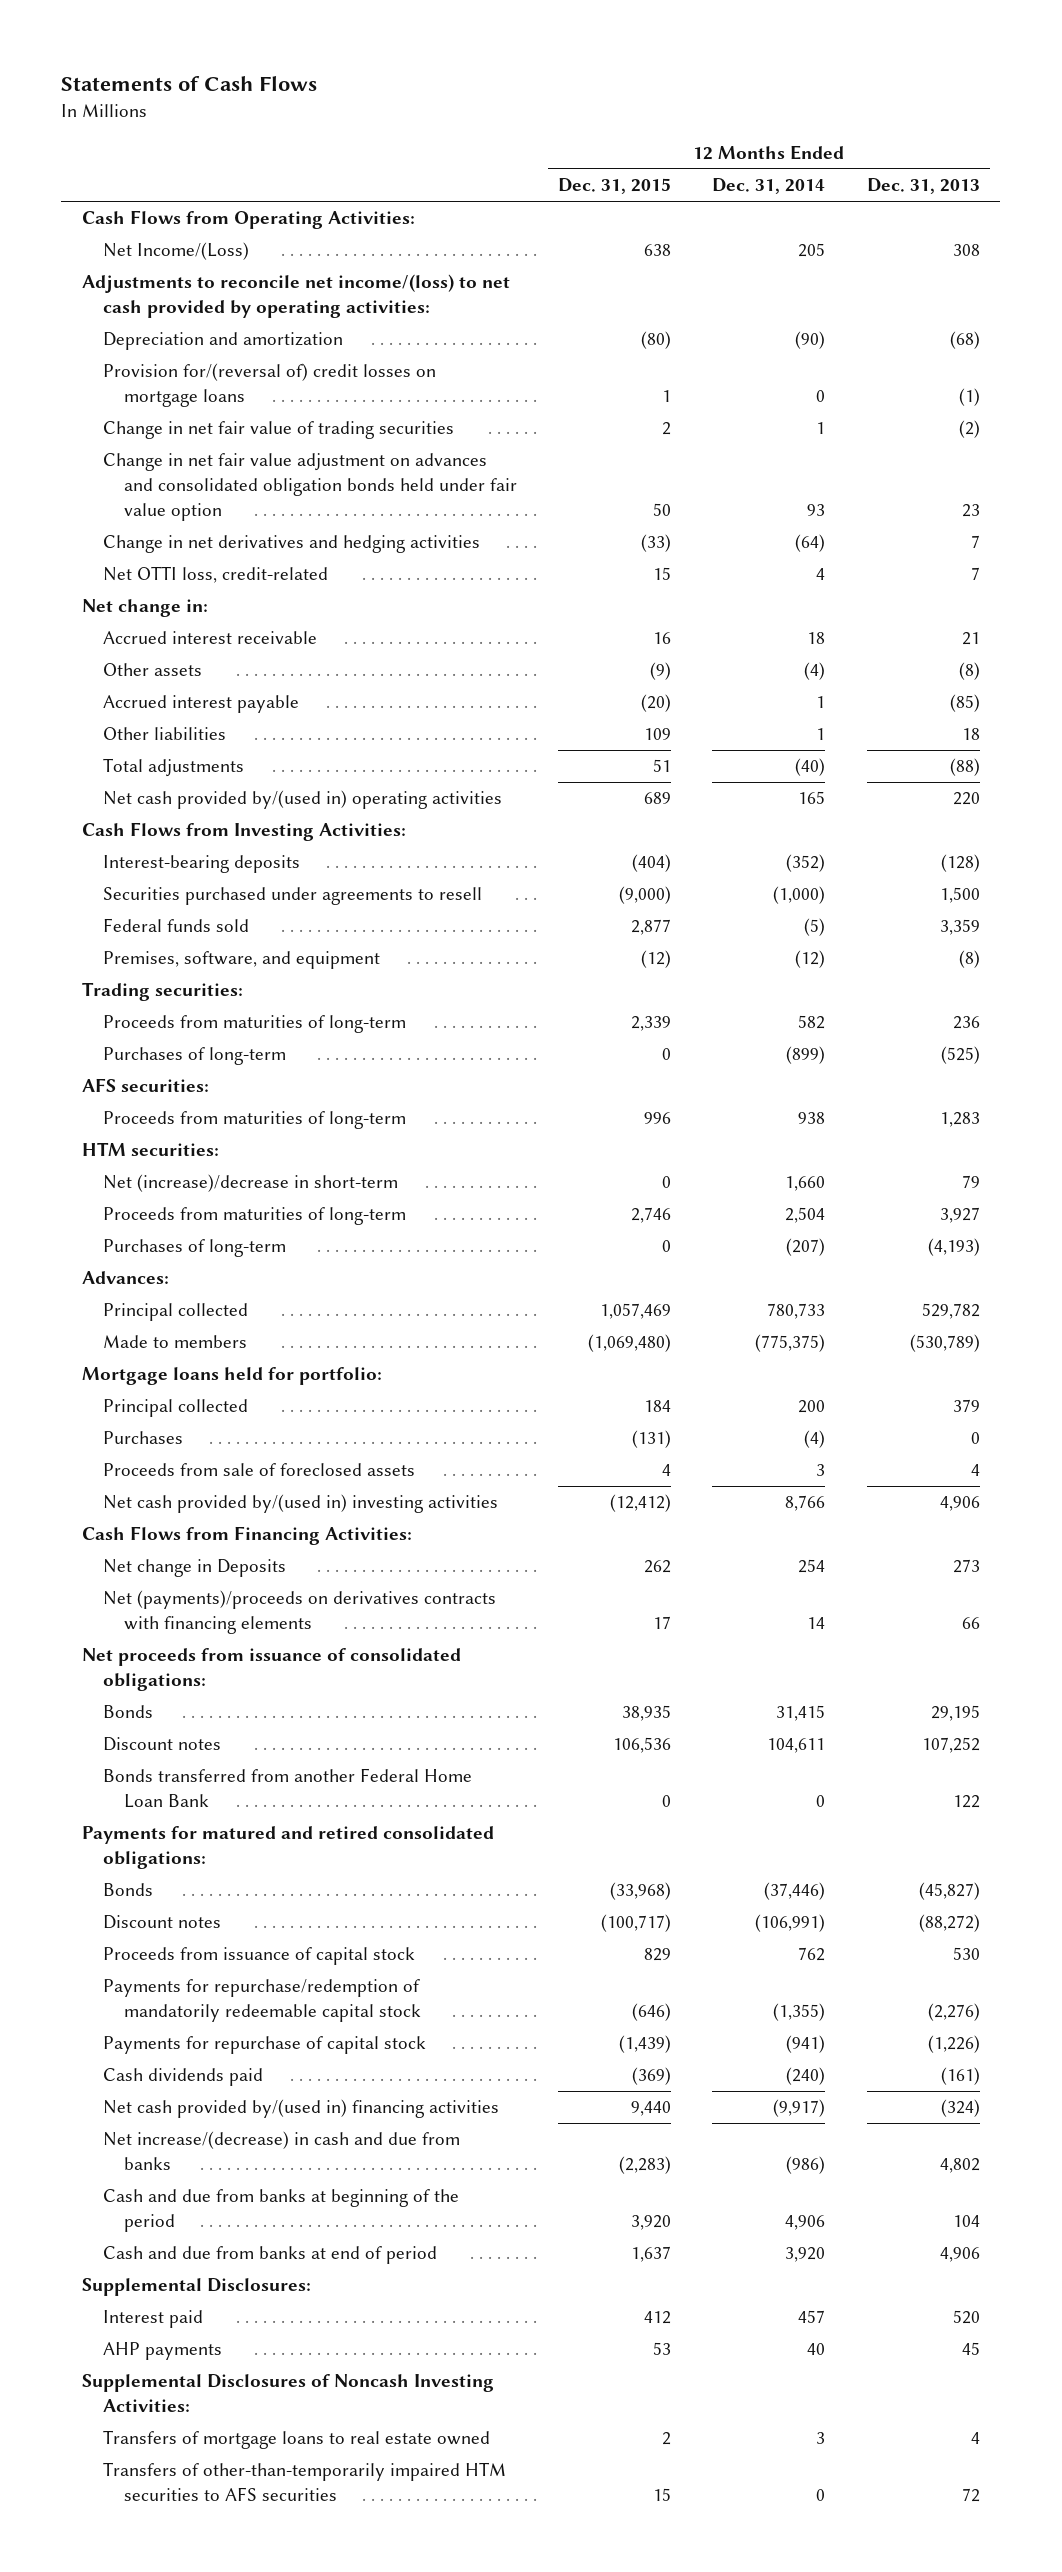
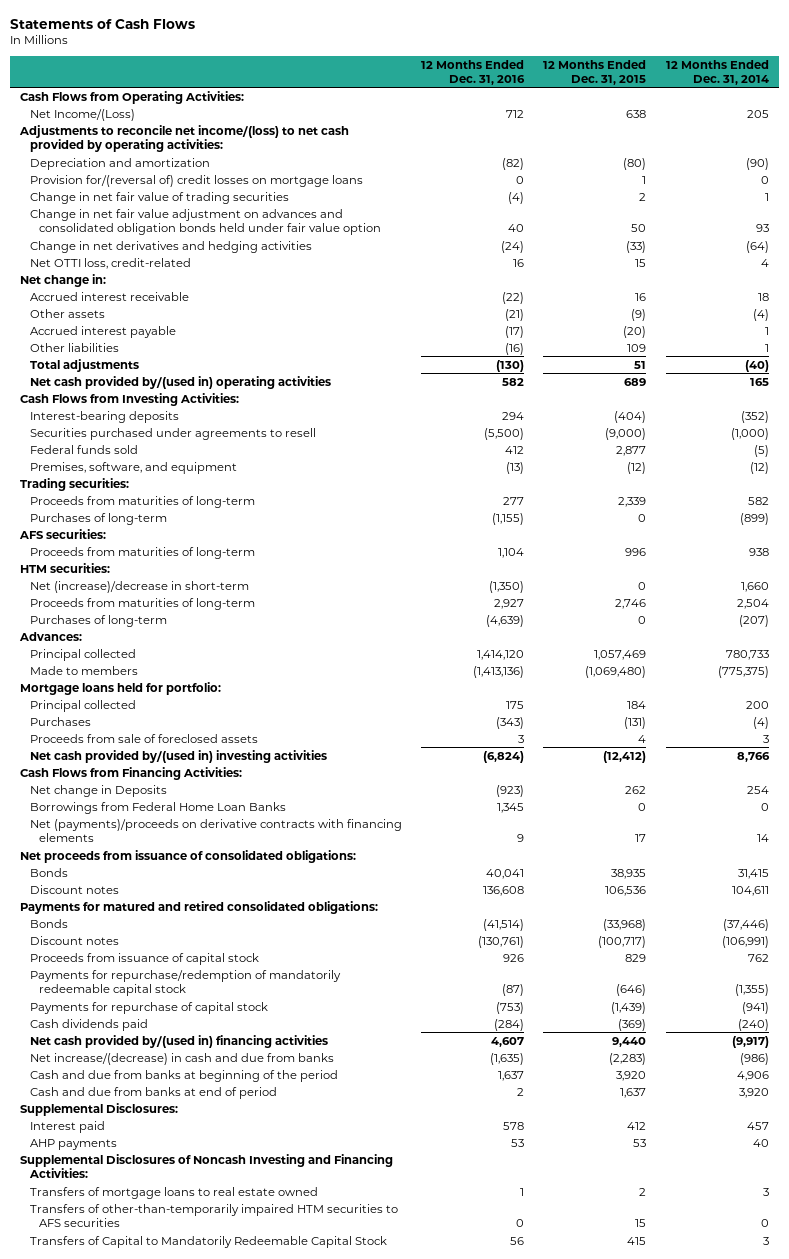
[866,178,980,195] Dec. 31, 2013 -> none
none -> [421,59,526,85] 12 Months Ended Dec. 31, 2016
none -> [29,801,286,814] Borrowings from Federal Home Loan Banks
[102,1590,496,1635] Net (payments)/proceeds on derivatives contracts with financing elements -> [29,818,402,842] Net (payments)/proceeds on derivative contracts with financing elements
[102,1768,472,1809] Bonds transferred from another Federal Home Loan Bank -> none
[82,2374,495,2413] Supplemental Disclosures of Noncash Investing Activities: -> [20,1153,394,1178] Supplemental Disclosures of Noncash Investing and Financing Activities:
none -> [29,1235,387,1248] Transfers of Capital to Mandatorily Redeemable Capital Stock

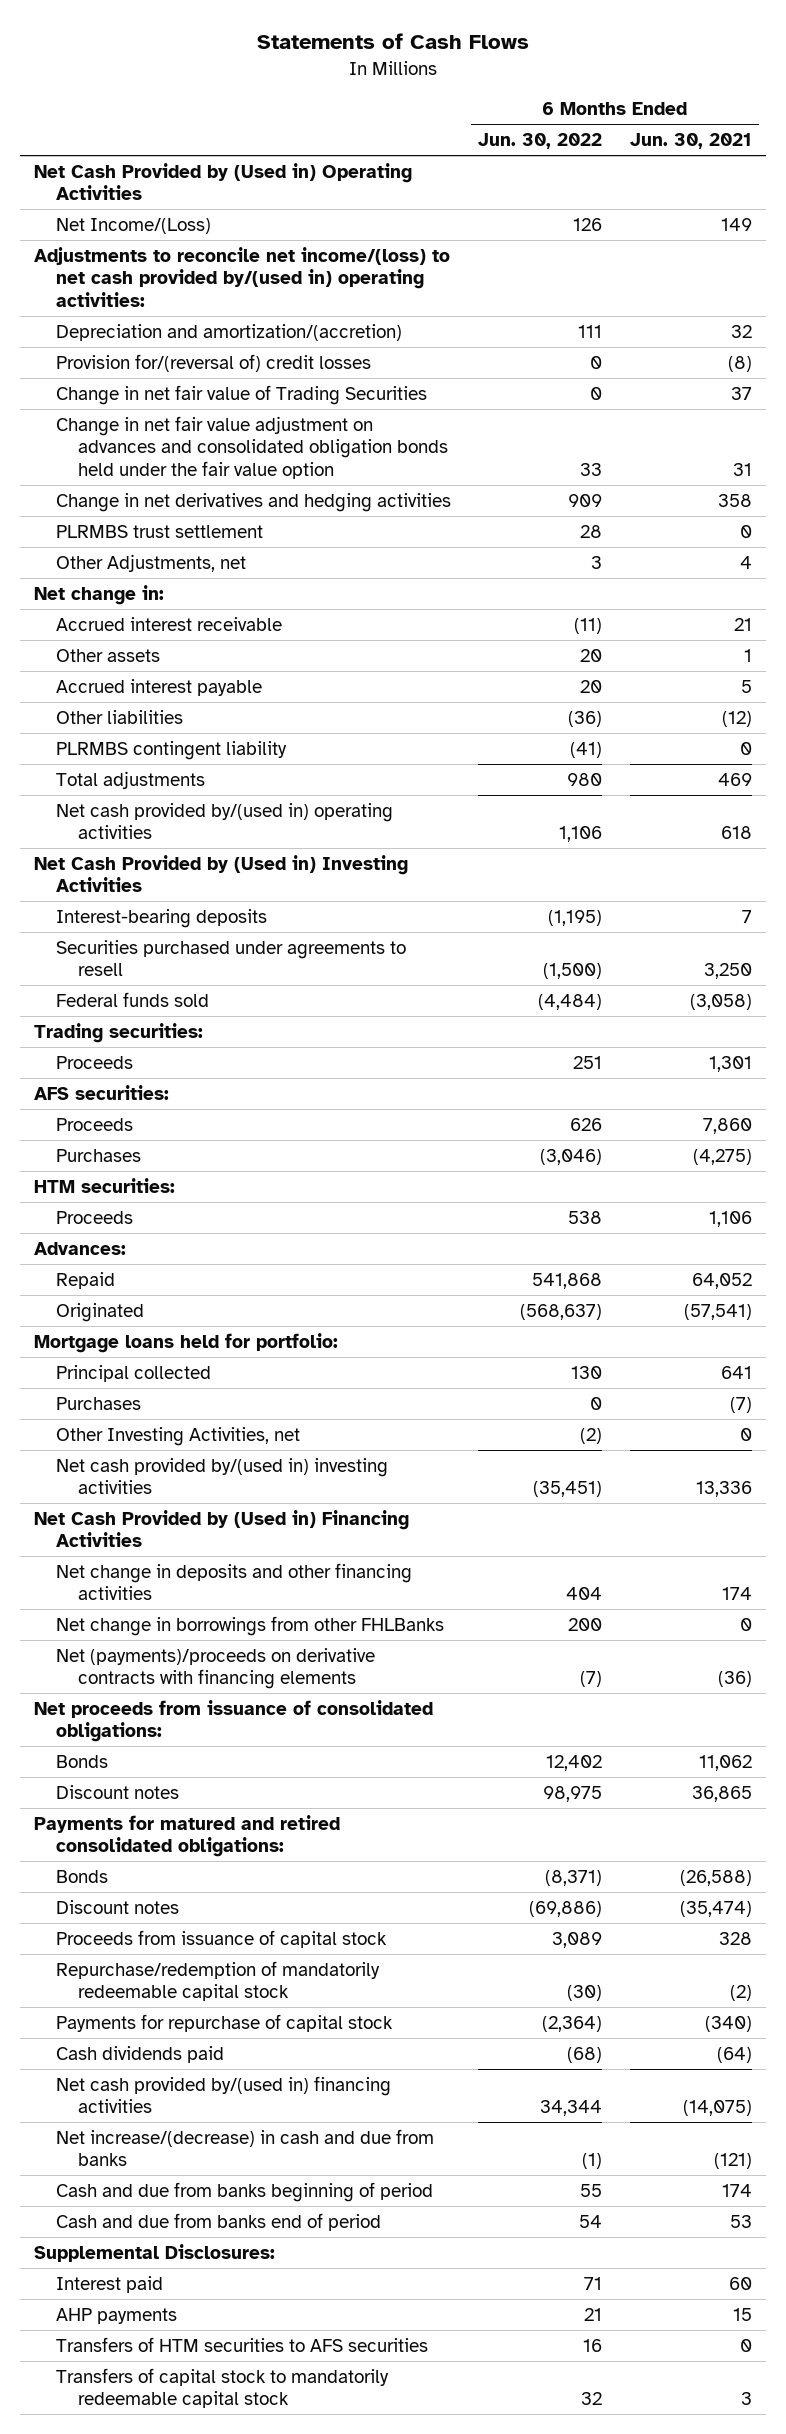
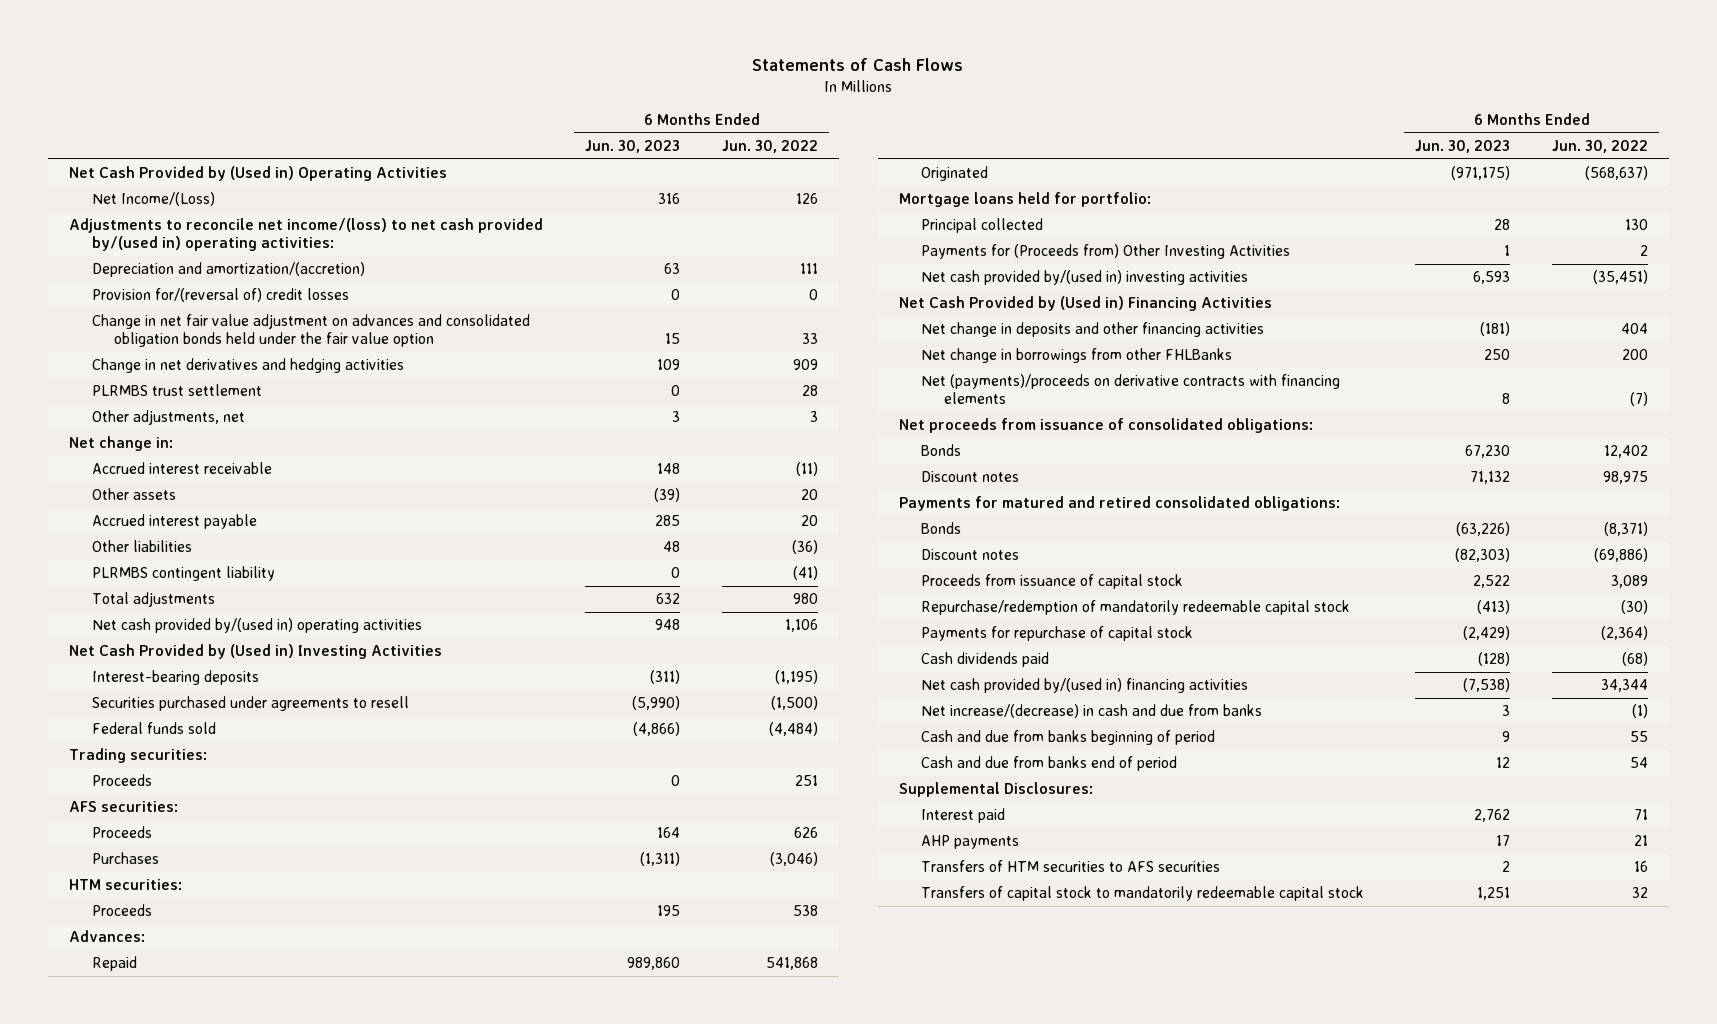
[629,133,752,150] Jun. 30, 2021 -> none
none -> [585,140,681,154] Jun. 30, 2023
[55,384,427,405] Change in net fair value of Trading Securities -> none
[55,553,246,572] Other Adjustments, net -> [91,410,245,426] Other adjustments, net
[55,1396,141,1410] Purchases -> none
[55,1426,300,1446] Other Investing Activities, net -> [921,244,1291,260] Payments for (Proceeds from) Other Investing Activities
[580,1427,603,1444] (2) -> [1640,245,1649,257] 2

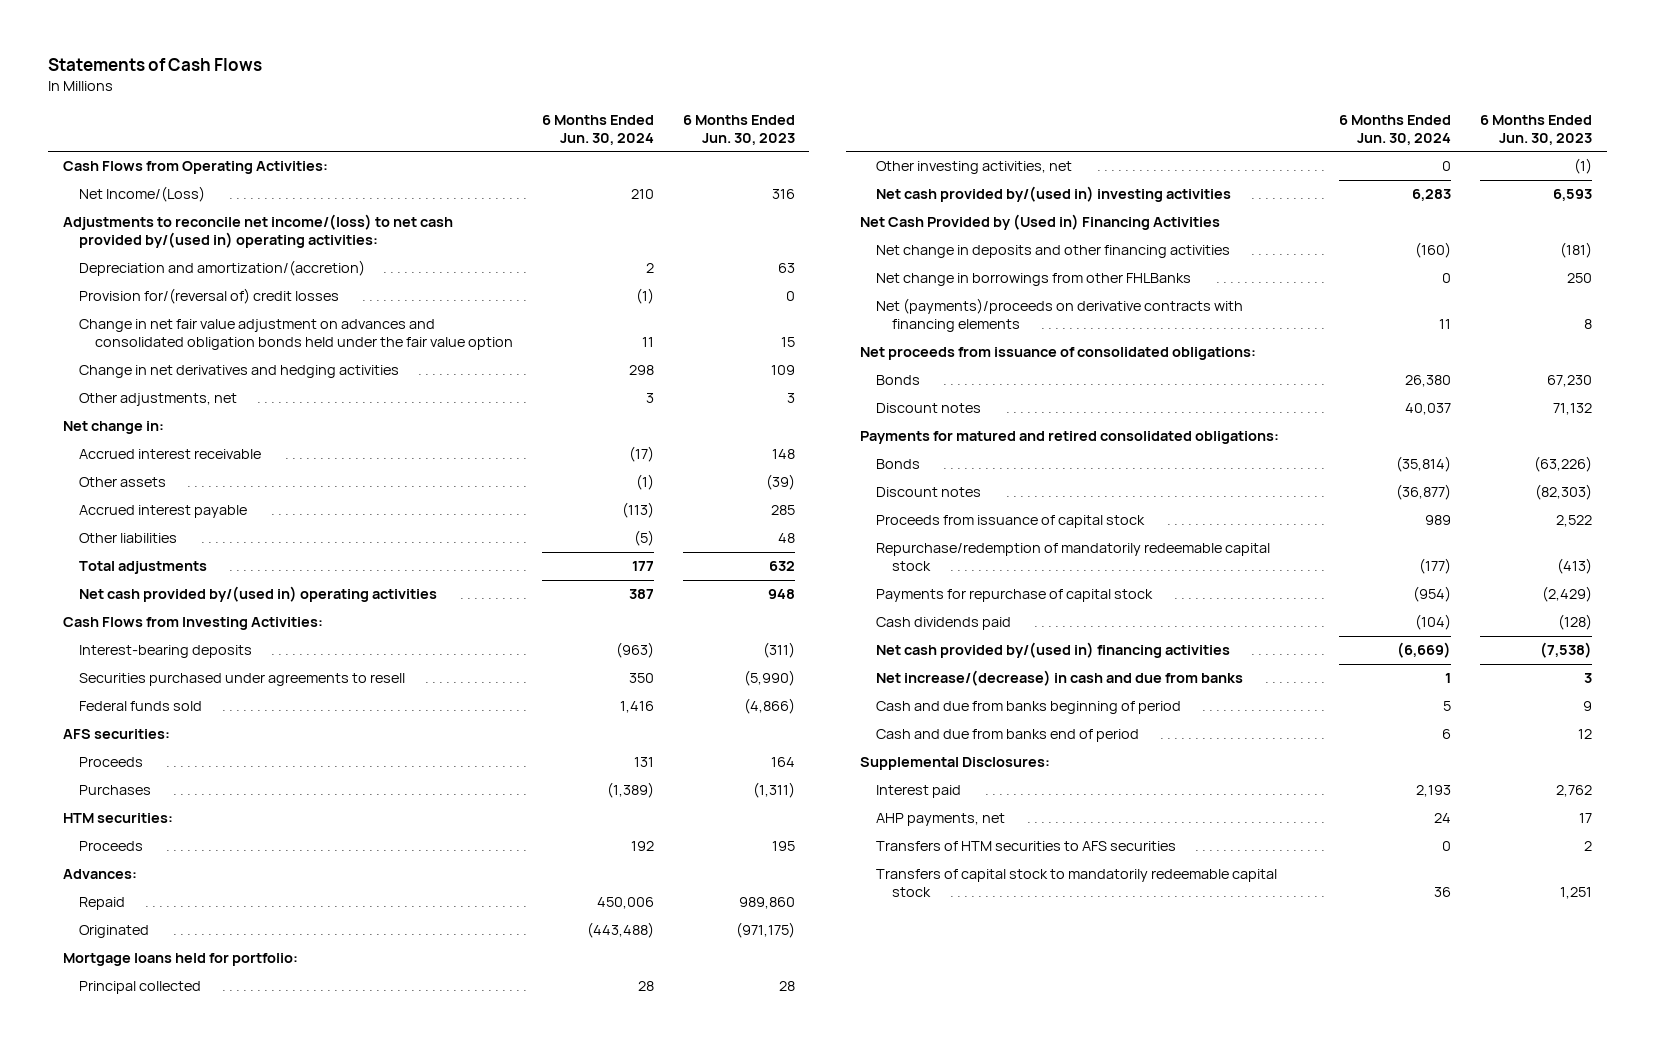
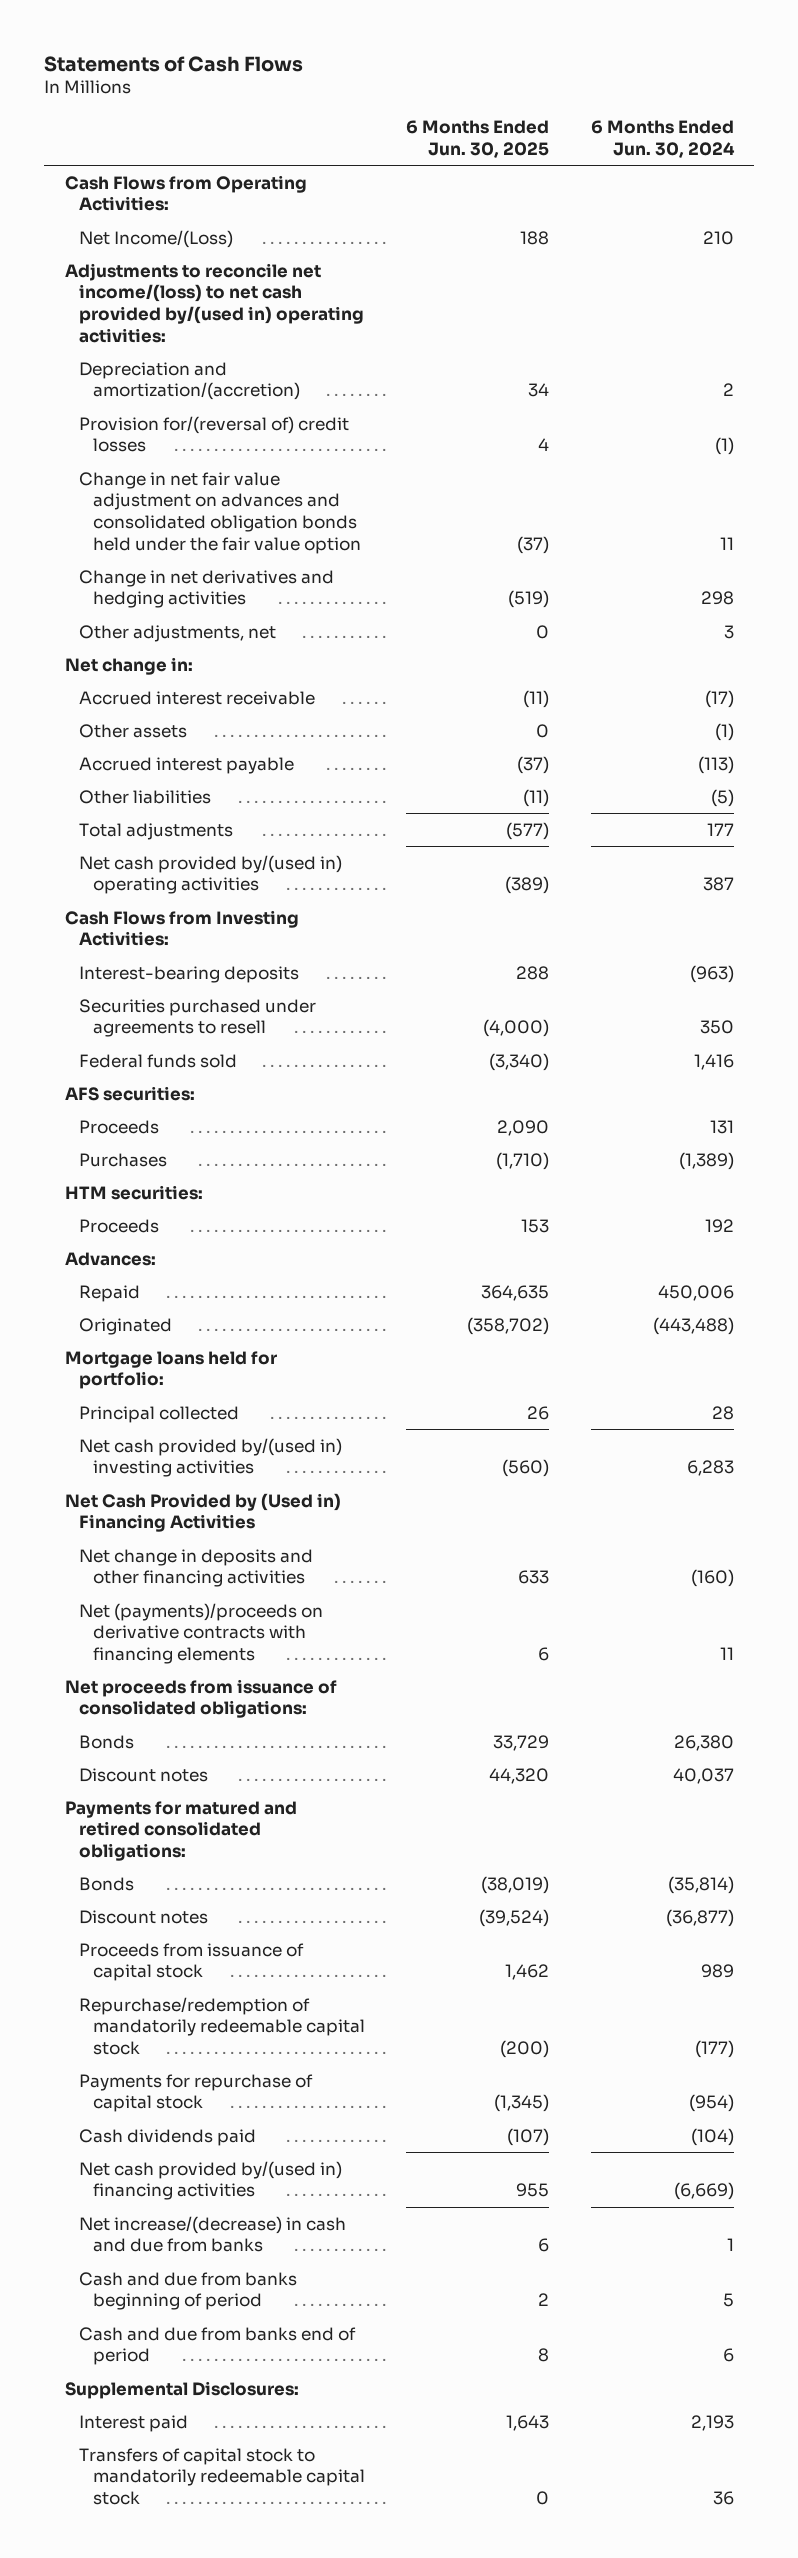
[682,114,795,145] 6 Months Ended Jun. 30, 2023 -> none
none -> [406,120,550,158] 6 Months Ended Jun. 30, 2025
[876,161,1073,175] Other investing activities, net -> none
[876,273,1192,287] Net change in borrowings from other FHLBanks -> none
[876,813,1006,827] AHP payments, net -> none
[876,841,1177,852] Transfers of HTM securities to AFS securities -> none

